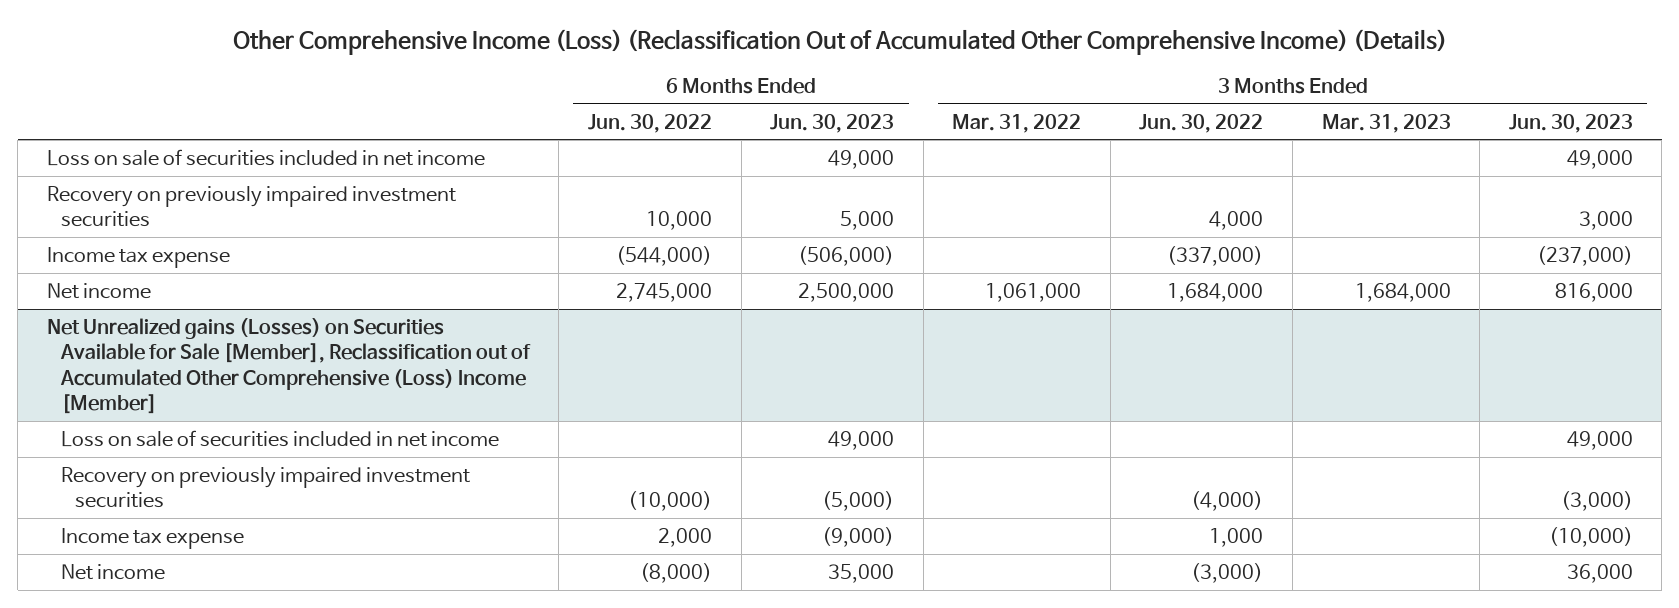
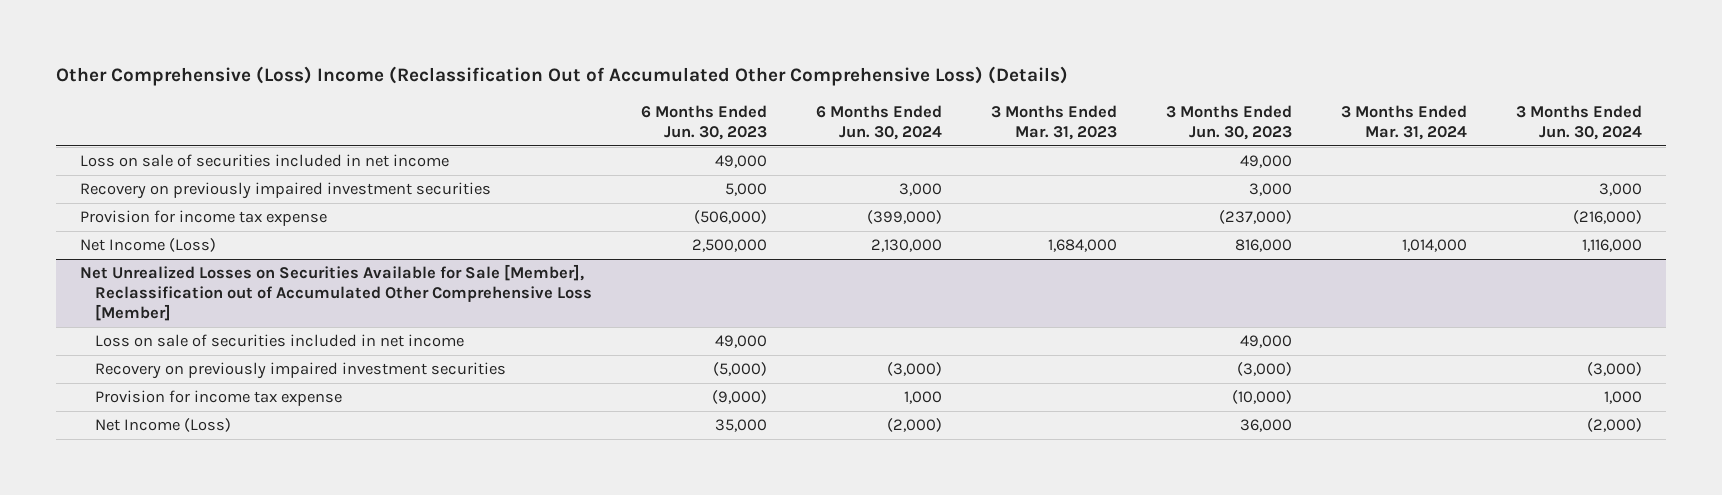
[232,29,1447,56] Other Comprehensive Income (Loss) (Reclassification Out of Accumulated Other Comprehensive Income) (Details) -> [55,66,1068,87] Other Comprehensive (Loss) Income (Reclassification Out of Accumulated Other Comprehensive Loss) (Details)
[587,113,712,133] Jun. 30, 2022 -> none
[952,113,1082,133] Mar. 31, 2022 -> none
[1139,113,1264,133] Jun. 30, 2022 -> none
none -> [815,105,942,140] 6 Months Ended Jun. 30, 2024
none -> [1340,105,1467,140] 3 Months Ended Mar. 31, 2024
none -> [1515,105,1642,140] 3 Months Ended Jun. 30, 2024
[46,246,230,268] Income tax expense -> [80,210,328,227] Provision for income tax expense
[46,282,151,299] Net income -> [80,238,217,253] Net Income (Loss)
[46,317,531,415] Net Unrealized gains (Losses) on Securities Available for Sale [Member], Reclassification out of Accumulated Other Comprehensive (Loss) Income [Member] -> [80,264,592,321] Net Unrealized Losses on Securities Available for Sale [Member], Reclassification out of Accumulated Other Comprehensive Loss [Member]
[60,527,244,549] Income tax expense -> [94,390,342,407] Provision for income tax expense
[60,563,165,580] Net income -> [94,418,231,433] Net Income (Loss)

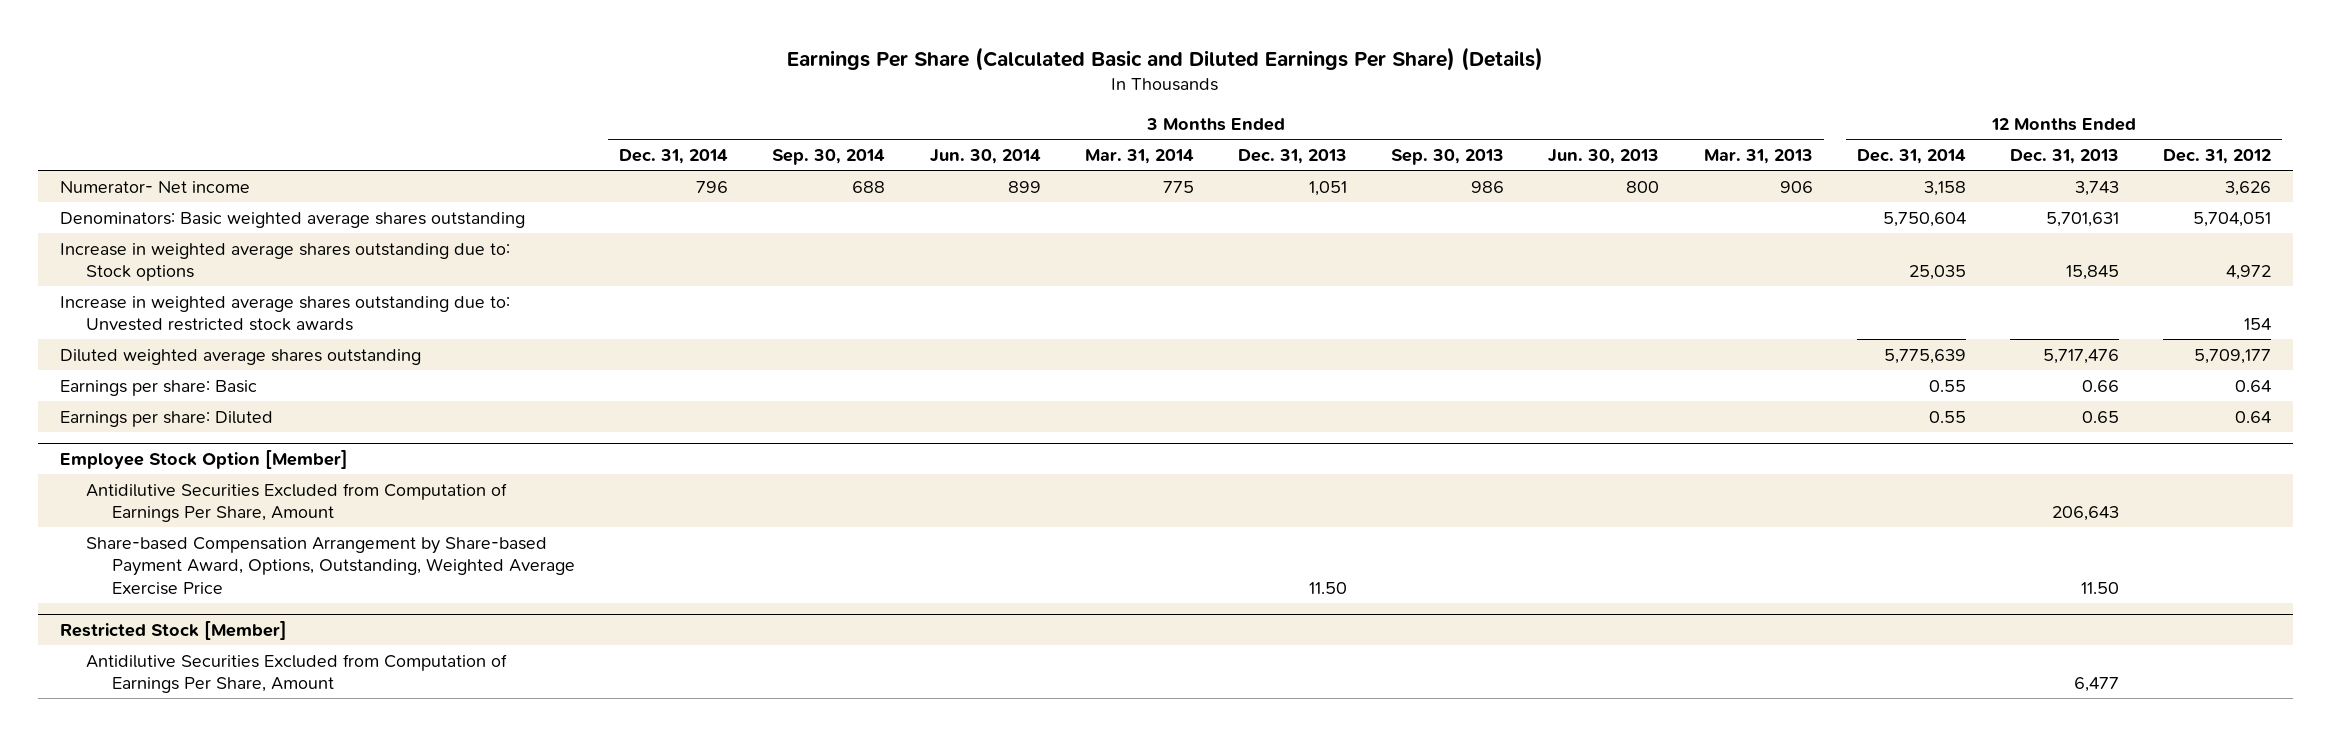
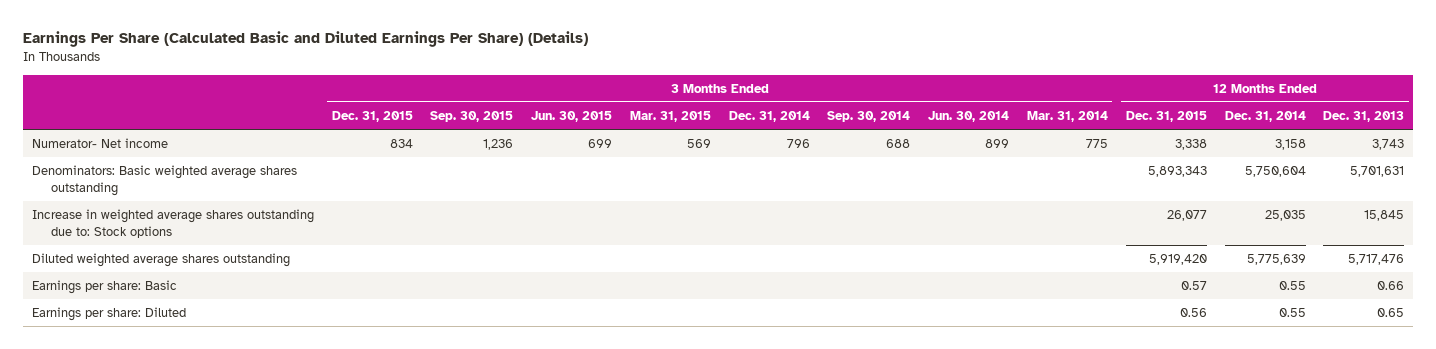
[1238,148,1348,164] Dec. 31, 2013 -> none
[1391,148,1505,165] Sep. 30, 2013 -> none
[1548,148,1660,164] Jun. 30, 2013 -> none
[1703,148,1813,164] Mar. 31, 2013 -> none
[2163,148,2272,164] Dec. 31, 2012 -> none
none -> [331,111,413,123] Dec. 31, 2015
none -> [430,111,514,123] Sep. 30, 2015
none -> [531,111,613,123] Jun. 30, 2015
none -> [629,111,711,123] Mar. 31, 2015
none -> [1125,111,1207,123] Dec. 31, 2015
[59,295,510,332] Increase in weighted average shares outstanding due to: Unvested restricted stock awards -> none
[59,449,348,469] Employee Stock Option [Member] -> none
[85,482,507,523] Antidilutive Securities Excluded from Computation of Earnings Per Share, Amount -> none
[85,536,576,595] Share-based Compensation Arrangement by Share-based Payment Award, Options, Outstanding, Weighted Average Exercise Price -> none
[59,620,287,640] Restricted Stock [Member] -> none
[85,653,507,694] Antidilutive Securities Excluded from Computation of Earnings Per Share, Amount -> none

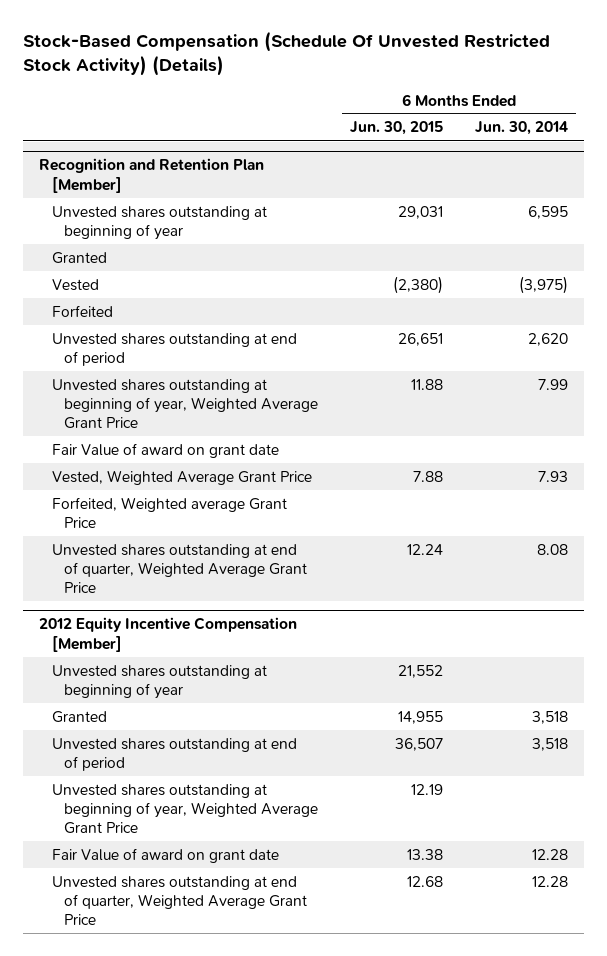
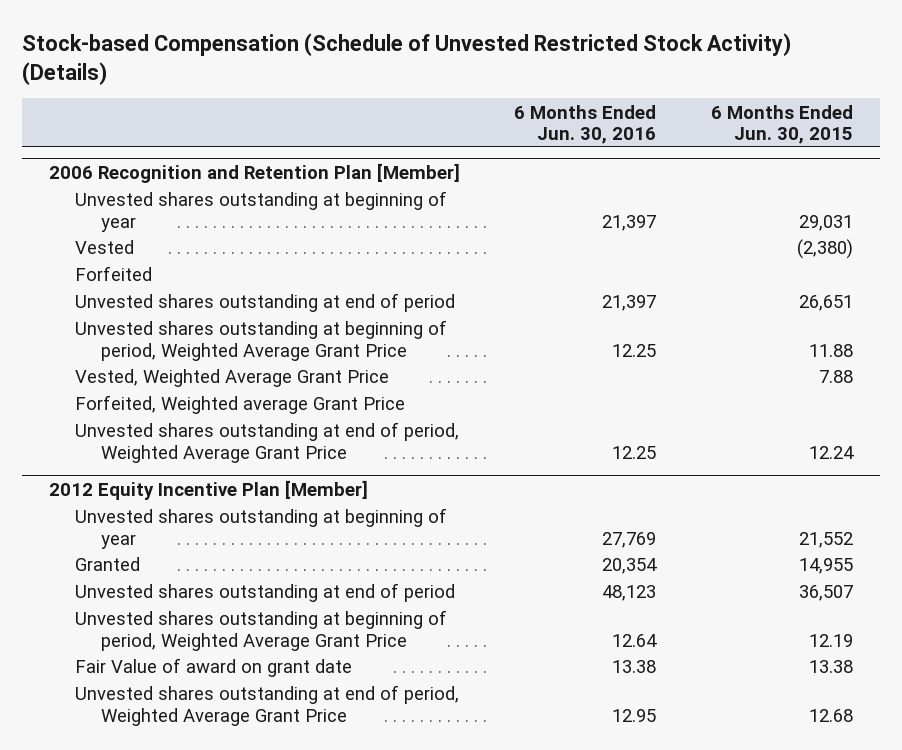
[23,31,551,77] Stock-Based Compensation (Schedule Of Unvested Restricted Stock Activity) (Details) -> [21,32,791,85] Stock-based Compensation (Schedule of Unvested Restricted Stock Activity) (Details)
[474,121,568,136] Jun. 30, 2014 -> none
none -> [514,104,657,145] 6 Months Ended Jun. 30, 2016
[39,158,265,193] Recognition and Retention Plan [Member] -> [49,162,461,183] 2006 Recognition and Retention Plan [Member]
[51,251,107,264] Granted -> none
[51,442,279,458] Fair Value of award on grant date -> none
[51,378,319,430] Unvested shares outstanding at beginning of year, Weighted Average Grant Price -> [75,320,448,361] Unvested shares outstanding at beginning of period, Weighted Average Grant Price
[51,543,308,594] Unvested shares outstanding at end of quarter, Weighted Average Grant Price -> [75,422,460,463] Unvested shares outstanding at end of period, Weighted Average Grant Price
[39,617,298,652] 2012 Equity Incentive Compensation [Member] -> [49,479,369,500] 2012 Equity Incentive Plan [Member]
[51,783,319,835] Unvested shares outstanding at beginning of year, Weighted Average Grant Price -> [75,610,448,651] Unvested shares outstanding at beginning of period, Weighted Average Grant Price
[51,875,308,926] Unvested shares outstanding at end of quarter, Weighted Average Grant Price -> [75,685,460,726] Unvested shares outstanding at end of period, Weighted Average Grant Price

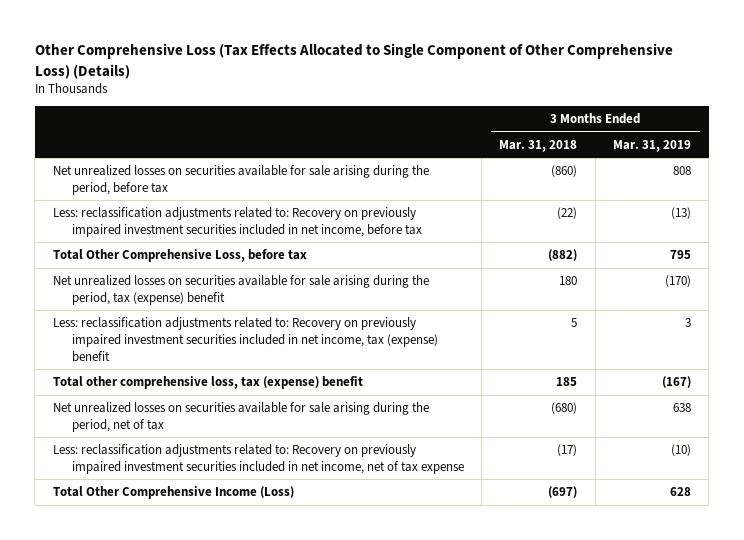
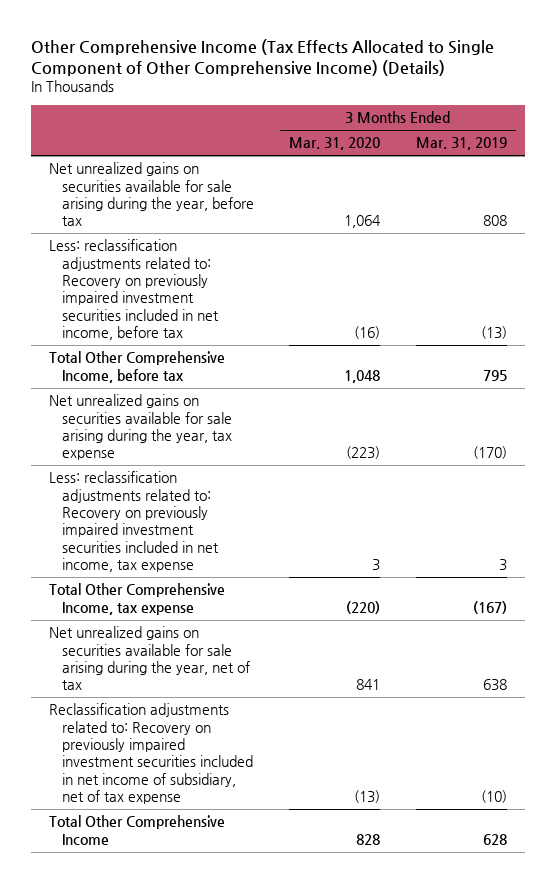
[34,43,673,79] Other Comprehensive Loss (Tax Effects Allocated to Single Component of Other Comprehensive Loss) (Details) -> [31,39,495,77] Other Comprehensive Income (Tax Effects Allocated to Single Component of Other Comprehensive Income) (Details)
[499,139,578,152] Mar. 31, 2018 -> none
none -> [289,137,381,151] Mar. 31, 2020
[52,165,429,195] Net unrealized losses on securities available for sale arising during the period, before tax -> [49,162,254,227] Net unrealized gains on securities available for sale arising during the year, before tax
[52,249,307,263] Total Other Comprehensive Loss, before tax -> [49,351,226,383] Total Other Comprehensive Income, before tax
[52,275,429,305] Net unrealized losses on securities available for sale arising during the period, tax (expense) benefit -> [49,394,232,461] Net unrealized gains on securities available for sale arising during the year, tax expense
[52,317,438,362] Less: reclassification adjustments related to: Recovery on previously impaired investment securities included in net income, tax (expense) benefit -> [49,471,219,572] Less: reclassification adjustments related to: Recovery on previously impaired investment securities included in net income, tax expense
[52,376,363,390] Total other comprehensive loss, tax (expense) benefit -> [49,583,226,615] Total Other Comprehensive Income, tax expense
[52,402,429,432] Net unrealized losses on securities available for sale arising during the period, net of tax -> [49,626,250,691] Net unrealized gains on securities available for sale arising during the year, net of tax
[52,444,464,474] Less: reclassification adjustments related to: Recovery on previously impaired investment securities included in net income, net of tax expense -> [49,703,253,804] Reclassification adjustments related to: Recovery on previously impaired investment securities included in net income of subsidiary, net of tax expense
[52,486,294,500] Total Other Comprehensive Income (Loss) -> [49,815,226,845] Total Other Comprehensive Income

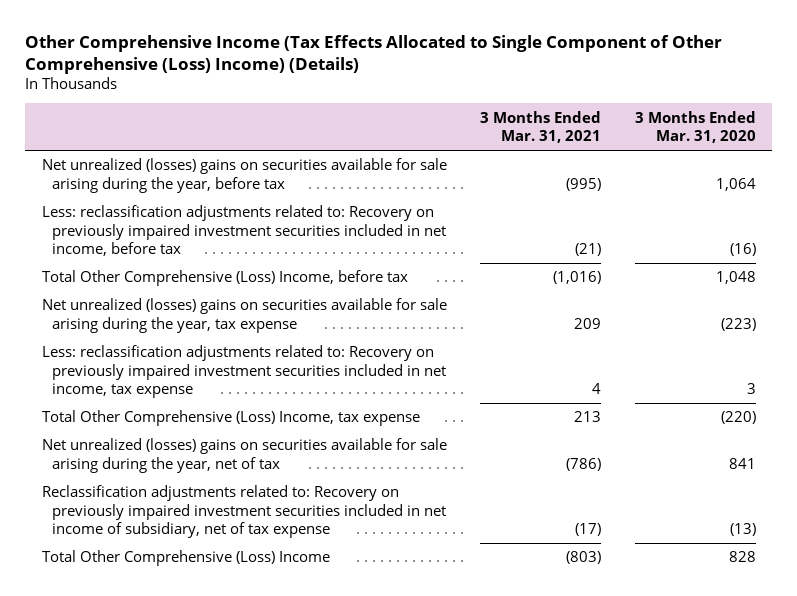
[31,39,495,77] Other Comprehensive Income (Tax Effects Allocated to Single Component of Other Comprehensive Income) (Details) -> [25,34,723,74] Other Comprehensive Income (Tax Effects Allocated to Single Component of Other Comprehensive (Loss) Income) (Details)
[415,137,507,151] Mar. 31, 2019 -> none
none -> [480,110,602,144] 3 Months Ended Mar. 31, 2021
[49,162,254,227] Net unrealized gains on securities available for sale arising during the year, before tax -> [41,158,447,193] Net unrealized (losses) gains on securities available for sale arising during the year, before tax
[49,351,226,383] Total Other Comprehensive Income, before tax -> [41,270,408,287] Total Other Comprehensive (Loss) Income, before tax
[49,394,232,461] Net unrealized gains on securities available for sale arising during the year, tax expense -> [41,298,447,333] Net unrealized (losses) gains on securities available for sale arising during the year, tax expense
[49,583,226,615] Total Other Comprehensive Income, tax expense -> [41,410,420,427] Total Other Comprehensive (Loss) Income, tax expense
[49,626,250,691] Net unrealized gains on securities available for sale arising during the year, net of tax -> [41,438,447,473] Net unrealized (losses) gains on securities available for sale arising during the year, net of tax
[49,815,226,845] Total Other Comprehensive Income -> [41,550,330,567] Total Other Comprehensive (Loss) Income

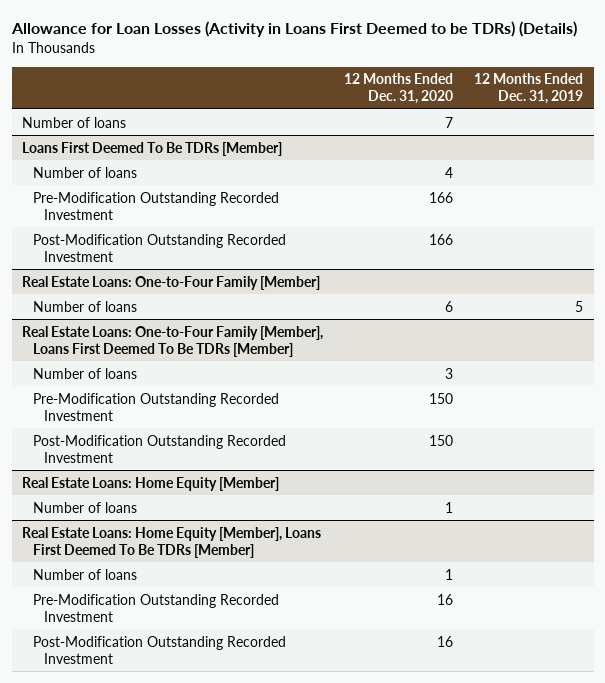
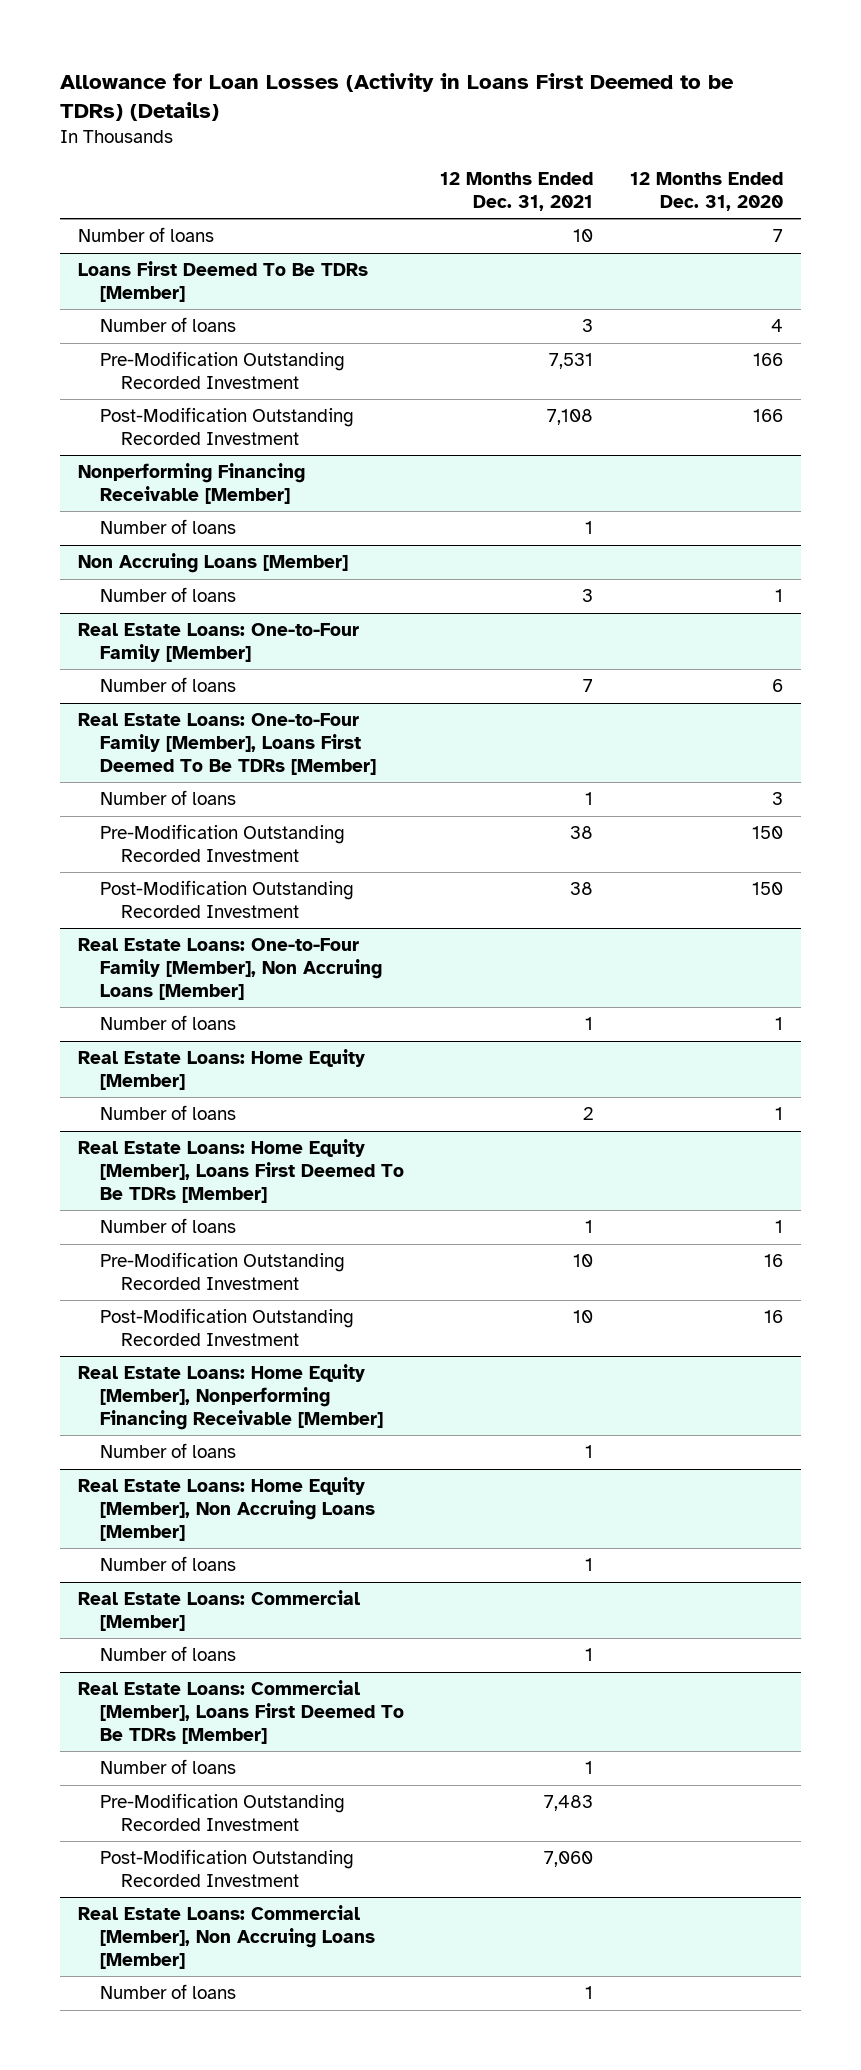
[474,73,584,105] 12 Months Ended Dec. 31, 2019 -> none
none -> [440,171,594,211] 12 Months Ended Dec. 31, 2021
none -> [78,463,306,505] Nonperforming Financing Receivable [Member]
none -> [99,519,236,535] Number of loans
none -> [78,553,349,574] Non Accruing Loans [Member]
none -> [99,587,236,603] Number of loans
none -> [78,938,382,1000] Real Estate Loans: One-to-Four Family [Member], Non Accruing Loans [Member]
none -> [99,1015,236,1031] Number of loans
none -> [78,1364,383,1430] Real Estate Loans: Home Equity [Member], Nonperforming Financing Receivable [Member]
none -> [99,1443,236,1459] Number of loans
none -> [78,1477,375,1541] Real Estate Loans: Home Equity [Member], Non Accruing Loans [Member]
none -> [99,1556,236,1572] Number of loans
none -> [78,1590,361,1632] Real Estate Loans: Commercial [Member]
none -> [99,1646,236,1662] Number of loans
none -> [78,1680,404,1744] Real Estate Loans: Commercial [Member], Loans First Deemed To Be TDRs [Member]
none -> [99,1759,236,1775] Number of loans
none -> [99,1793,345,1832] Pre-Modification Outstanding Recorded Investment
none -> [99,1849,354,1888] Post-Modification Outstanding Recorded Investment
none -> [78,1905,375,1969] Real Estate Loans: Commercial [Member], Non Accruing Loans [Member]
none -> [99,1984,236,2000] Number of loans

